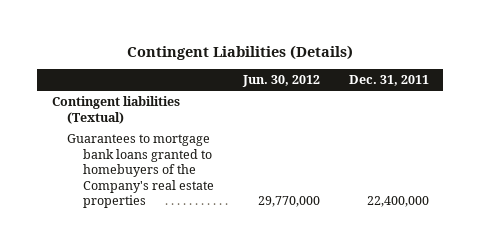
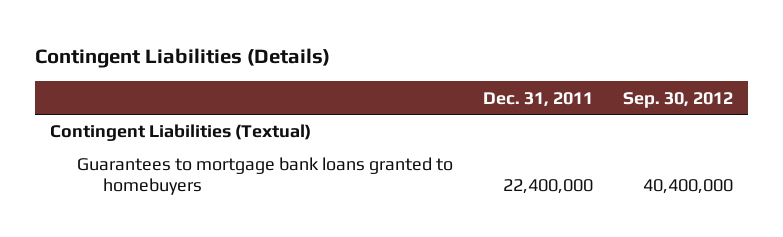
[241,75,320,88] Jun. 30, 2012 -> none
none -> [622,91,733,108] Sep. 30, 2012
[51,96,180,124] Contingent liabilities (Textual) -> [50,124,312,142] Contingent Liabilities (Textual)
[67,134,214,208] Guarantees to mortgage bank loans granted to homebuyers of the Company's real estate properties -> [76,157,453,196] Guarantees to mortgage bank loans granted to homebuyers

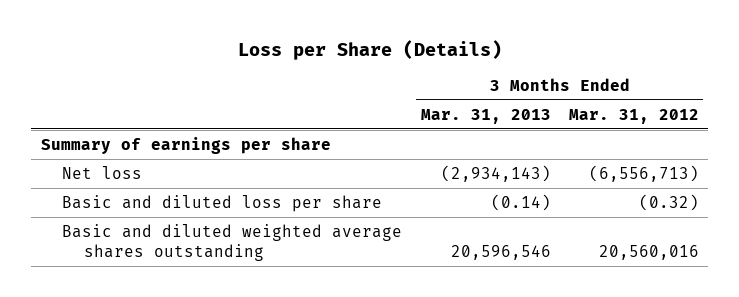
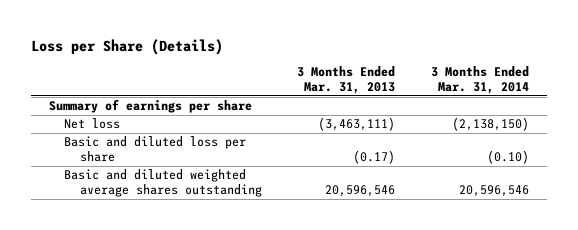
[568,108,699,124] Mar. 31, 2012 -> none
none -> [430,66,529,95] 3 Months Ended Mar. 31, 2014
[440,164,551,182] (2,934,143) -> [318,117,396,132] (3,463,111)
[490,193,551,211] (0.14) -> [353,150,396,165] (0.17)

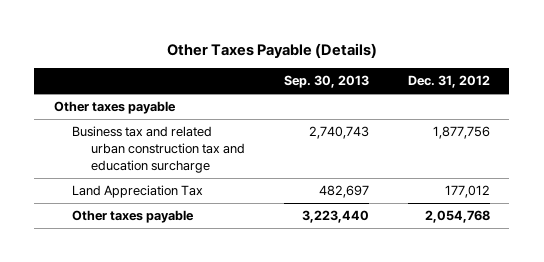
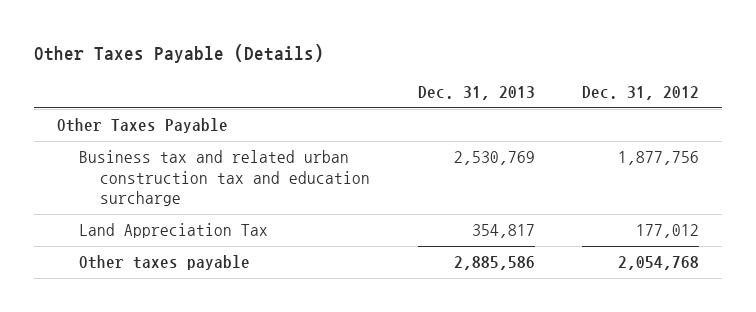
[283,75,369,89] Sep. 30, 2013 -> none
none -> [417,86,535,101] Dec. 31, 2013
[53,101,176,115] Other taxes payable -> [57,118,229,134] Other Taxes Payable

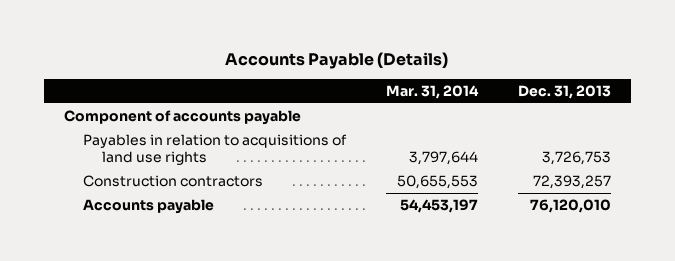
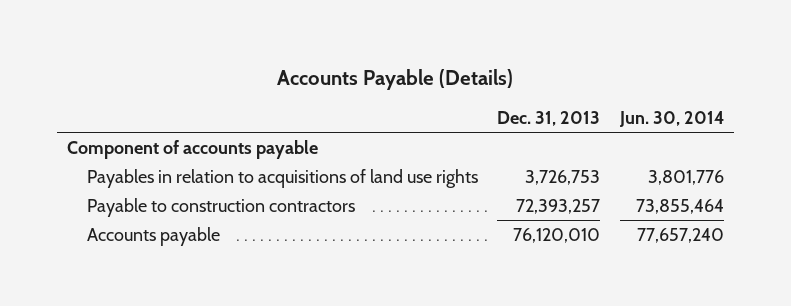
[385,84,479,99] Mar. 31, 2014 -> none
none -> [618,110,724,127] Jun. 30, 2014
[82,175,263,188] Construction contractors -> [86,197,355,217] Payable to construction contractors

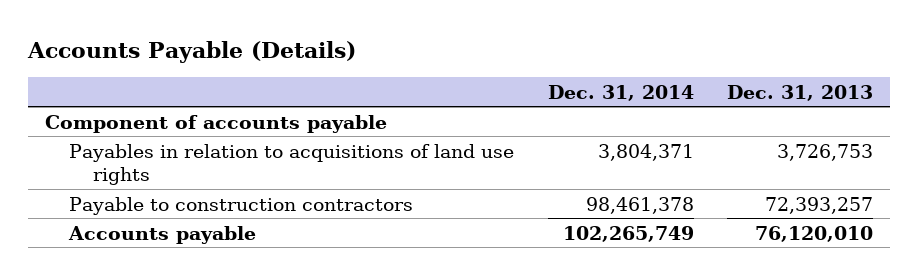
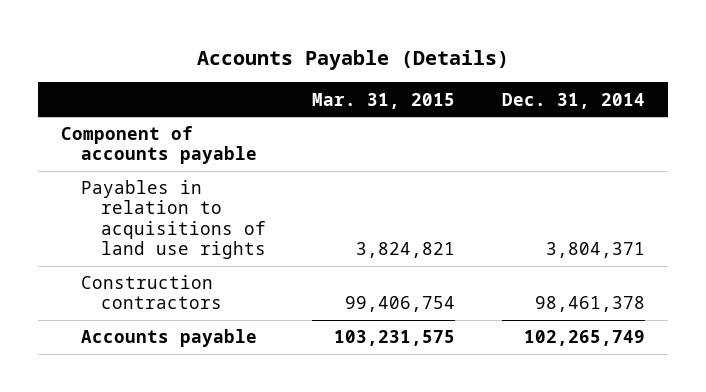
[727,84,874,101] Dec. 31, 2013 -> none
none -> [312,92,456,109] Mar. 31, 2015
[69,196,414,215] Payable to construction contractors -> [81,275,222,310] Construction contractors

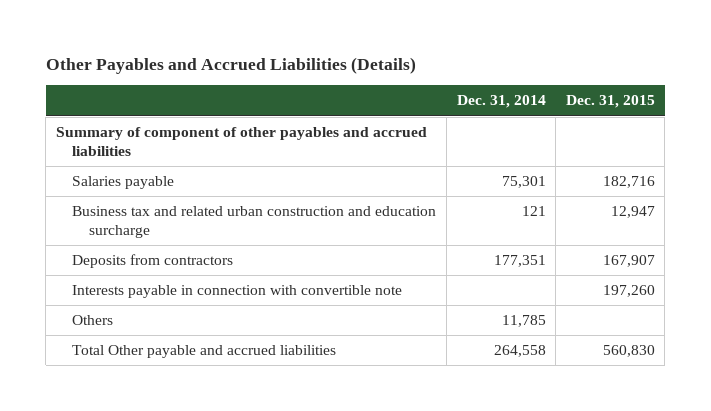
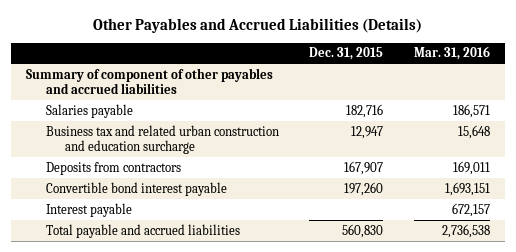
[456,95,546,109] Dec. 31, 2014 -> none
none -> [413,46,490,61] Mar. 31, 2016
[72,315,114,326] Others -> none
[72,285,403,299] Interests payable in connection with convertible note -> [45,181,227,196] Convertible bond interest payable
none -> [45,202,132,217] Interest payable
[72,345,337,359] Total Other payable and accrued liabilities -> [45,223,240,238] Total payable and accrued liabilities

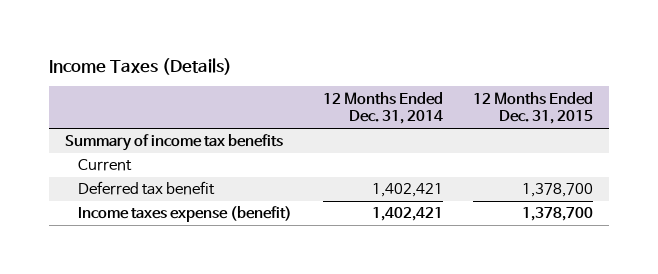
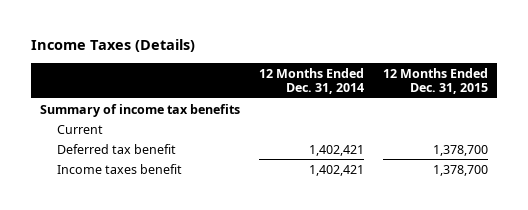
[77,206,292,223] Income taxes expense (benefit) -> [57,163,183,174] Income taxes benefit

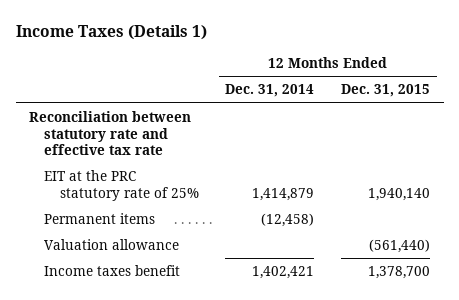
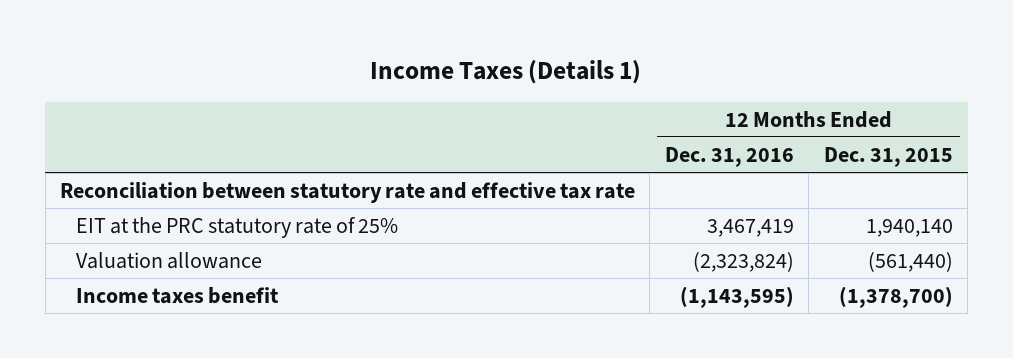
[225,84,315,98] Dec. 31, 2014 -> none
none -> [664,146,794,167] Dec. 31, 2016
[44,212,156,224] Permanent items -> none
[368,265,431,279] 1,378,700 -> [838,285,953,308] (1,378,700)

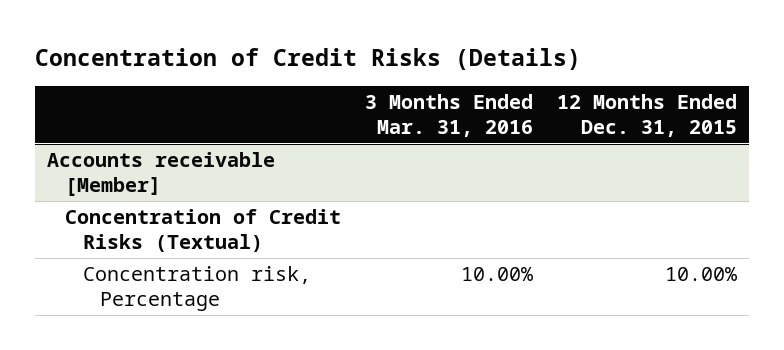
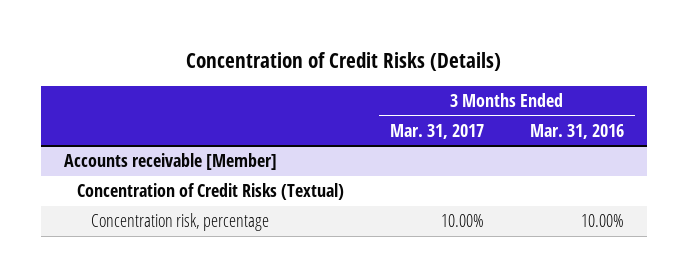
[556,93,737,138] 12 Months Ended Dec. 31, 2015 -> none
none -> [390,123,485,139] Mar. 31, 2017
[82,265,311,312] Concentration risk, Percentage -> [91,213,270,232] Concentration risk, percentage

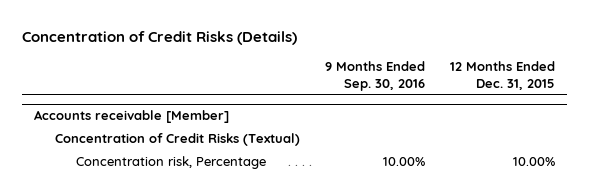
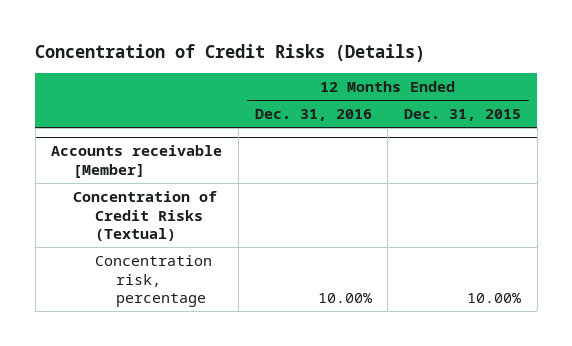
[324,61,425,92] 9 Months Ended Sep. 30, 2016 -> none
none -> [254,109,372,122] Dec. 31, 2016
[75,156,266,170] Concentration risk, Percentage -> [94,254,212,308] Concentration risk, percentage

